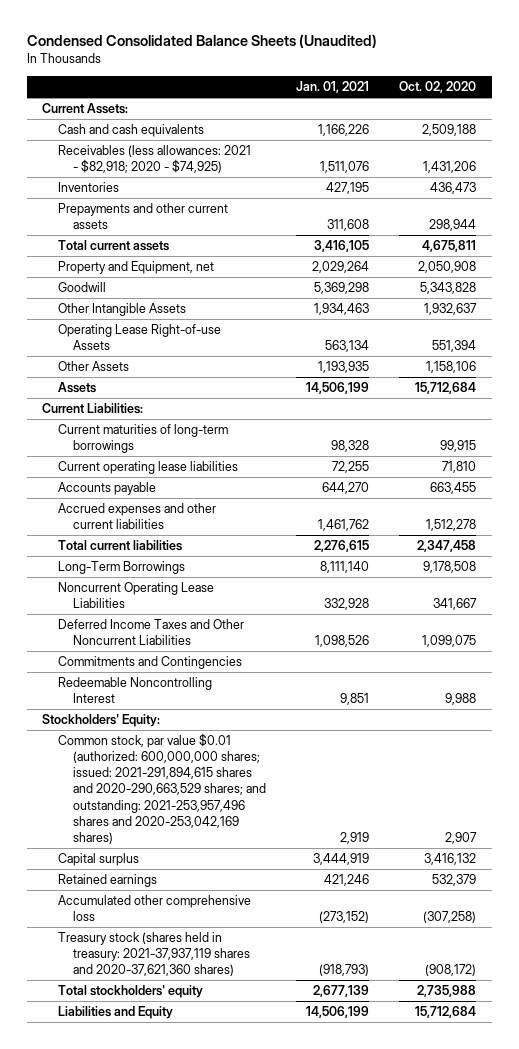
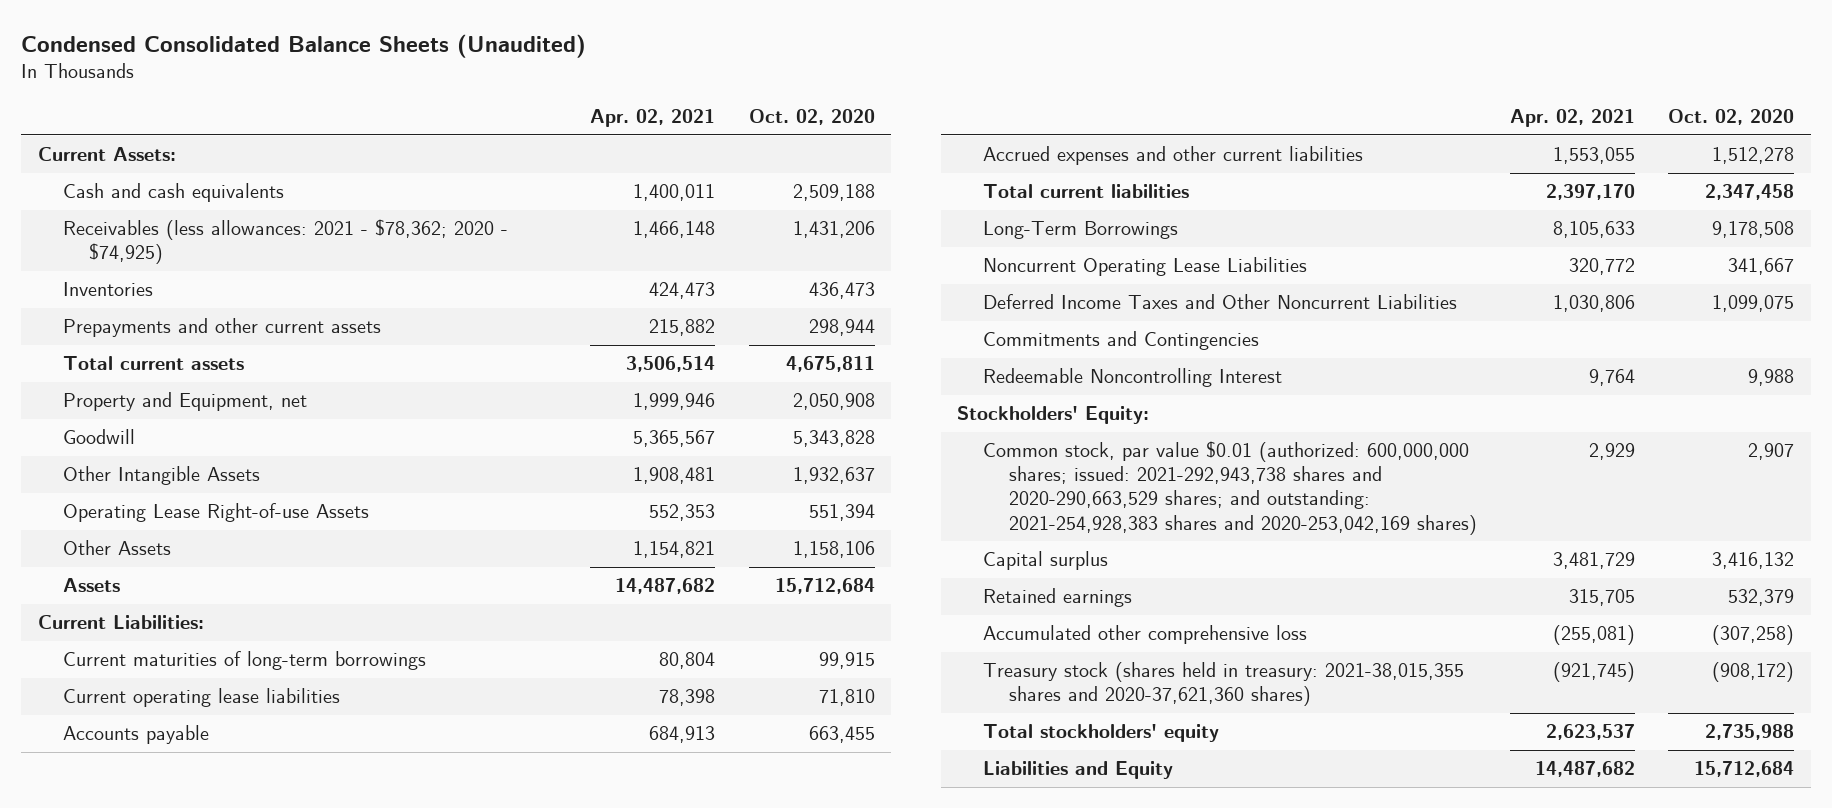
[296,80,370,93] Jan. 01, 2021 -> none
none -> [590,109,716,128] Apr. 02, 2021
[57,145,251,174] Receivables (less allowances: 2021 - $82,918; 2020 - $74,925) -> [63,219,509,265] Receivables (less allowances: 2021 - $78,362; 2020 - $74,925)
[57,733,267,844] Common stock, par value $0.01 (authorized: 600,000,000 shares; issued: 2021-291,894,615 shares and 2020-290,663,529 shares; and outstanding: 2021-253,957,496 shares and 2020-253,042,169 shares) -> [982,441,1477,535] Common stock, par value $0.01 (authorized: 600,000,000 shares; issued: 2021-292,943,738 shares and 2020-290,663,529 shares; and outstanding: 2021-254,928,383 shares and 2020-253,042,169 shares)
[57,932,251,977] Treasury stock (shares held in treasury: 2021-37,937,119 shares and 2020-37,621,360 shares) -> [982,662,1464,707] Treasury stock (shares held in treasury: 2021-38,015,355 shares and 2020-37,621,360 shares)

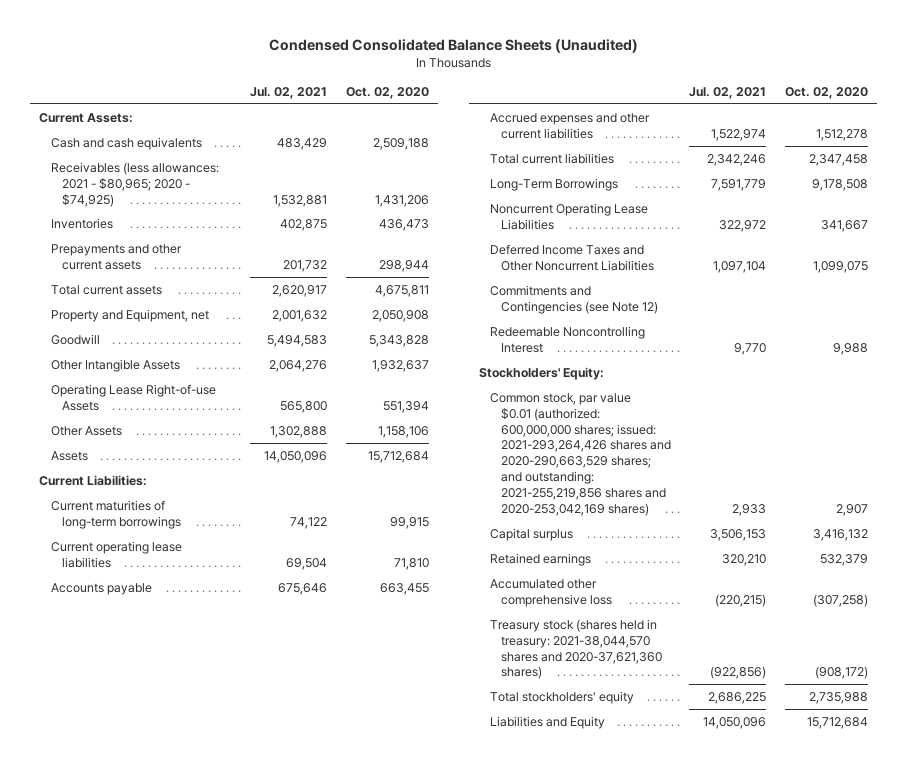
[590,109,716,128] Apr. 02, 2021 -> none
none -> [250,86,328,99] Jul. 02, 2021
[63,219,509,265] Receivables (less allowances: 2021 - $78,362; 2020 - $74,925) -> [50,161,219,207] Receivables (less allowances: 2021 - $80,965; 2020 - $74,925)
[982,331,1259,351] Commitments and Contingencies -> [489,284,658,314] Commitments and Contingencies (see Note 12)
[982,441,1477,535] Common stock, par value $0.01 (authorized: 600,000,000 shares; issued: 2021-292,943,738 shares and 2020-290,663,529 shares; and outstanding: 2021-254,928,383 shares and 2020-253,042,169 shares) -> [489,392,671,516] Common stock, par value $0.01 (authorized: 600,000,000 shares; issued: 2021-293,264,426 shares and 2020-290,663,529 shares; and outstanding: 2021-255,219,856 shares and 2020-253,042,169 shares)
[982,662,1464,707] Treasury stock (shares held in treasury: 2021-38,015,355 shares and 2020-37,621,360 shares) -> [489,618,662,680] Treasury stock (shares held in treasury: 2021-38,044,570 shares and 2020-37,621,360 shares)

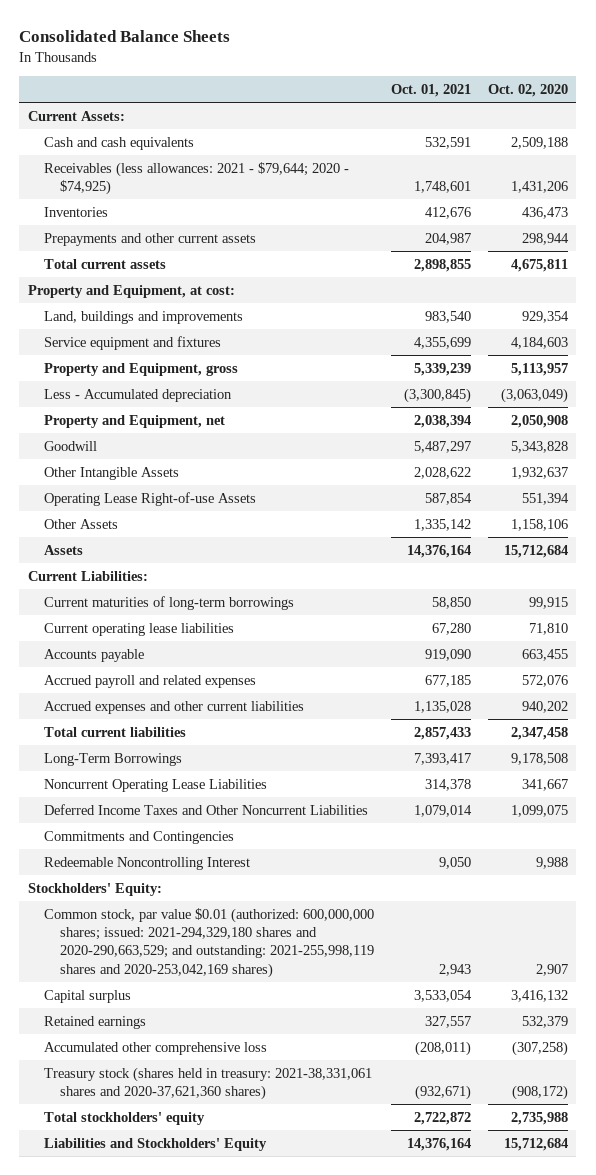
[268,38,638,53] Condensed Consolidated Balance Sheets (Unaudited) -> [19,30,231,43] Consolidated Balance Sheets
[250,86,328,99] Jul. 02, 2021 -> none
none -> [391,84,472,98] Oct. 01, 2021
[50,161,219,207] Receivables (less allowances: 2021 - $80,965; 2020 - $74,925) -> [44,161,350,196] Receivables (less allowances: 2021 - $79,644; 2020 - $74,925)
none -> [27,284,235,298] Property and Equipment, at cost:
none -> [44,310,244,324] Land, buildings and improvements
none -> [44,335,222,350] Service equipment and fixtures
none -> [44,362,239,376] Property and Equipment, gross
none -> [44,388,233,402] Less - Accumulated depreciation
none -> [44,674,257,688] Accrued payroll and related expenses
[815,128,868,141] 1,512,278 -> [522,700,569,713] 940,202
[489,284,658,314] Commitments and Contingencies (see Note 12) -> [44,830,235,844] Commitments and Contingencies
[489,392,671,516] Common stock, par value $0.01 (authorized: 600,000,000 shares; issued: 2021-293,264,426 shares and 2020-290,663,529 shares; and outstanding: 2021-255,219,856 shares and 2020-253,042,169 shares) -> [44,907,375,978] Common stock, par value $0.01 (authorized: 600,000,000 shares; issued: 2021-294,329,180 shares and 2020-290,663,529; and outstanding: 2021-255,998,119 shares and 2020-253,042,169 shares)
[489,618,662,680] Treasury stock (shares held in treasury: 2021-38,044,570 shares and 2020-37,621,360 shares) -> [44,1066,373,1101] Treasury stock (shares held in treasury: 2021-38,331,061 shares and 2020-37,621,360 shares)
[489,715,605,729] Liabilities and Equity -> [44,1137,268,1151] Liabilities and Stockholders' Equity

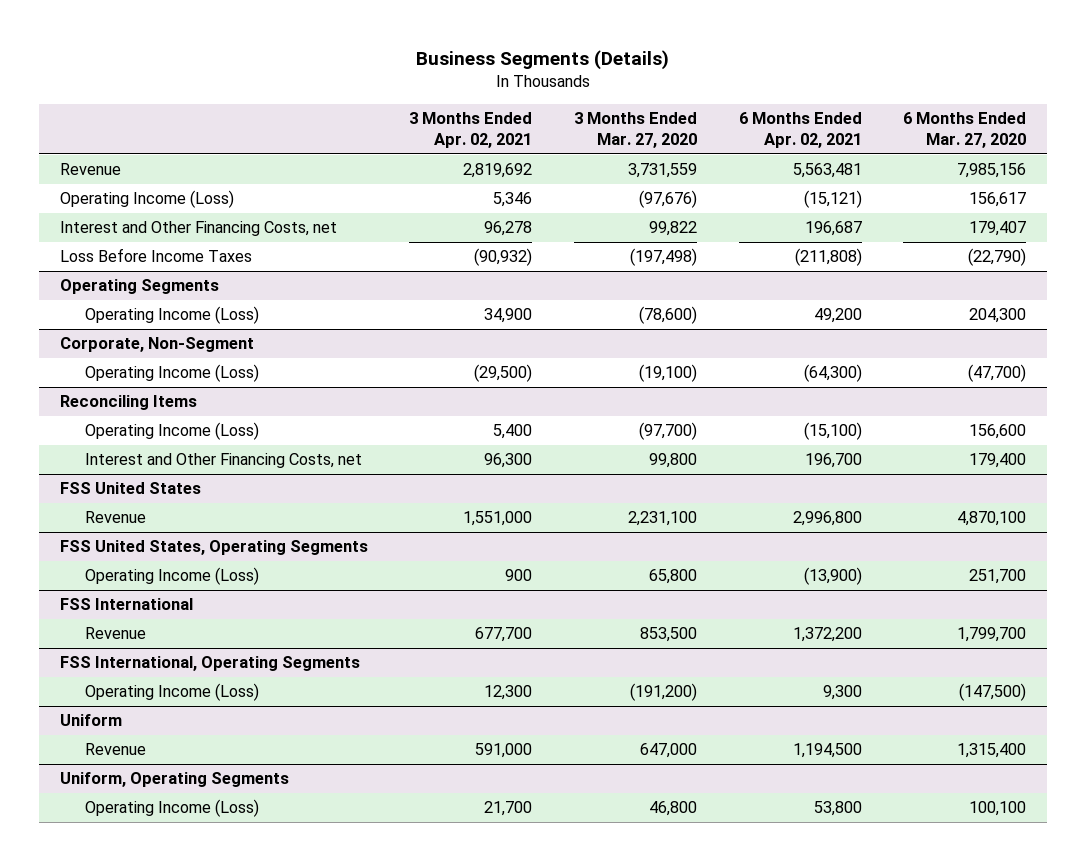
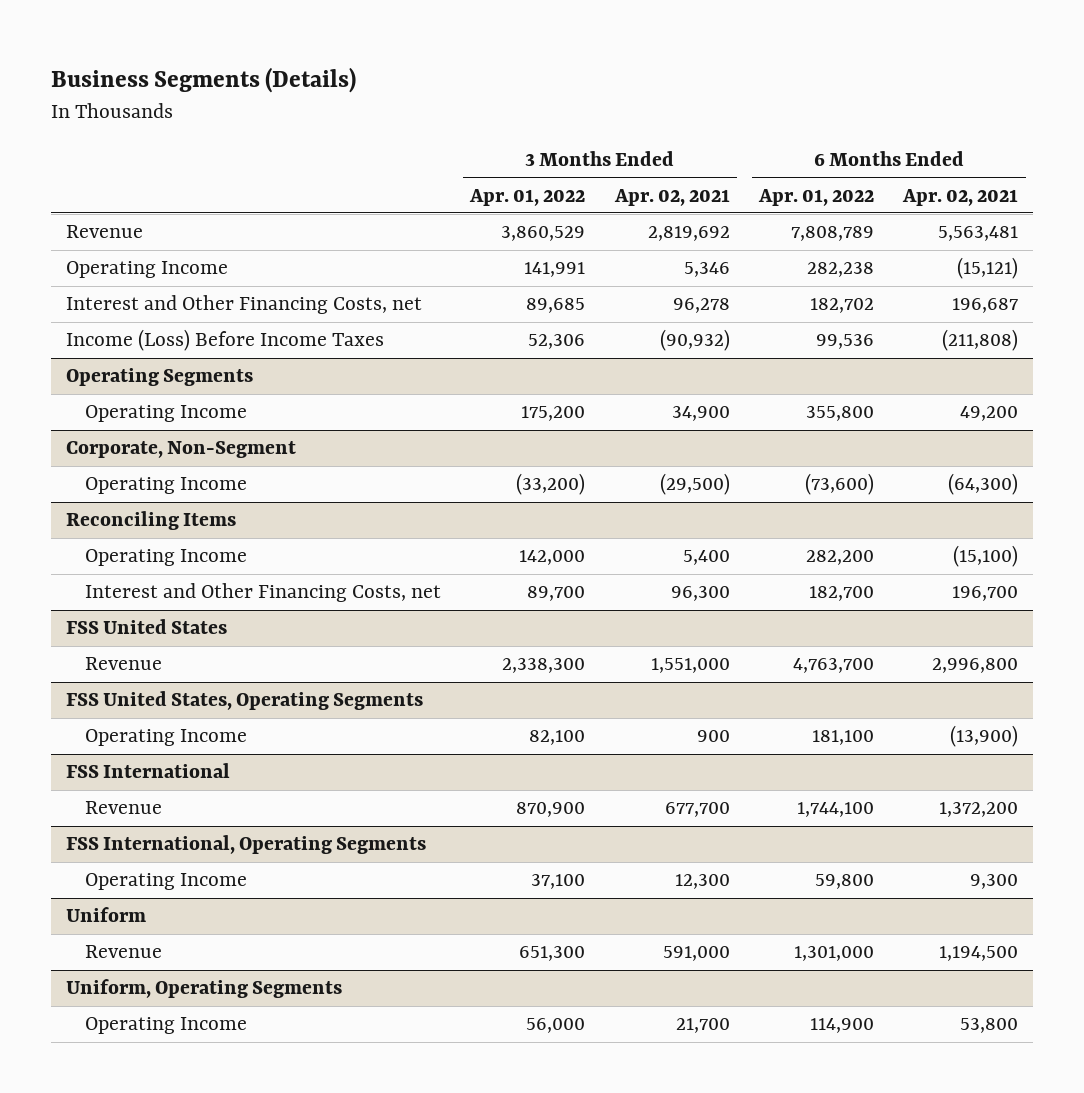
[573,112,697,149] 3 Months Ended Mar. 27, 2020 -> none
[903,112,1027,149] 6 Months Ended Mar. 27, 2020 -> none
none -> [469,188,586,206] Apr. 01, 2022
none -> [758,188,875,206] Apr. 01, 2022
[59,190,234,209] Operating Income (Loss) -> [65,261,228,279] Operating Income
[59,248,252,263] Loss Before Income Taxes -> [65,329,384,352] Income (Loss) Before Income Taxes
[85,306,260,325] Operating Income (Loss) -> [84,405,247,423] Operating Income
[85,364,260,383] Operating Income (Loss) -> [84,477,247,495] Operating Income
[85,422,260,441] Operating Income (Loss) -> [84,549,247,567] Operating Income
[85,567,260,586] Operating Income (Loss) -> [84,729,247,747] Operating Income
[85,683,260,702] Operating Income (Loss) -> [84,873,247,891] Operating Income
[85,799,260,818] Operating Income (Loss) -> [84,1017,247,1035] Operating Income

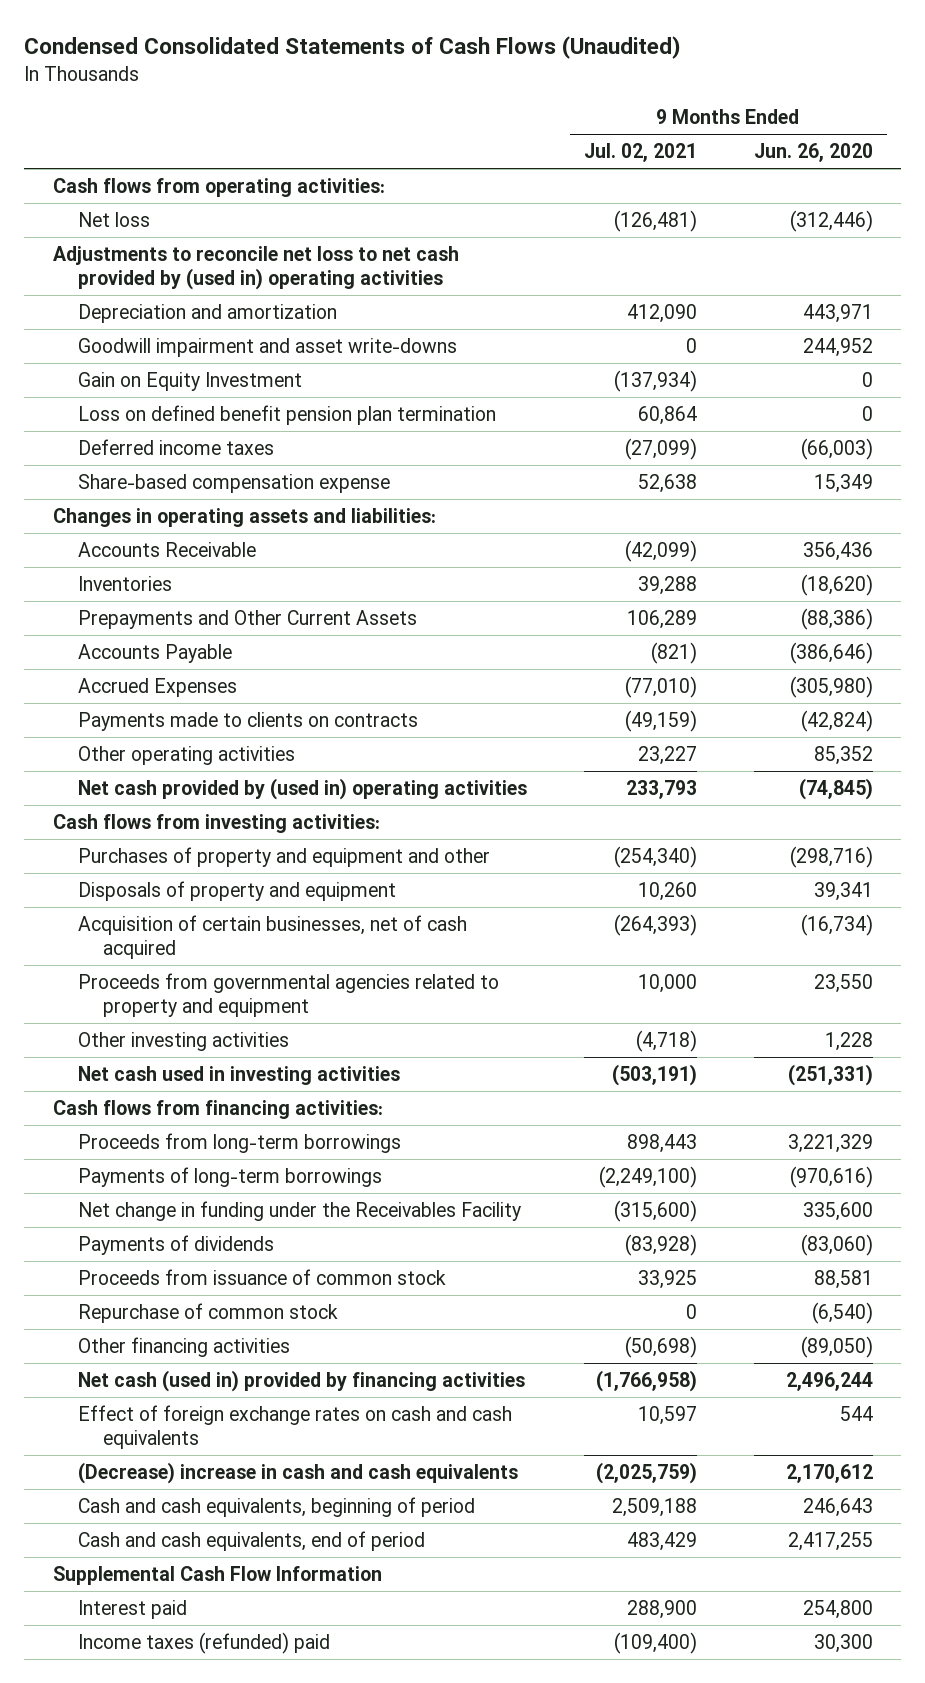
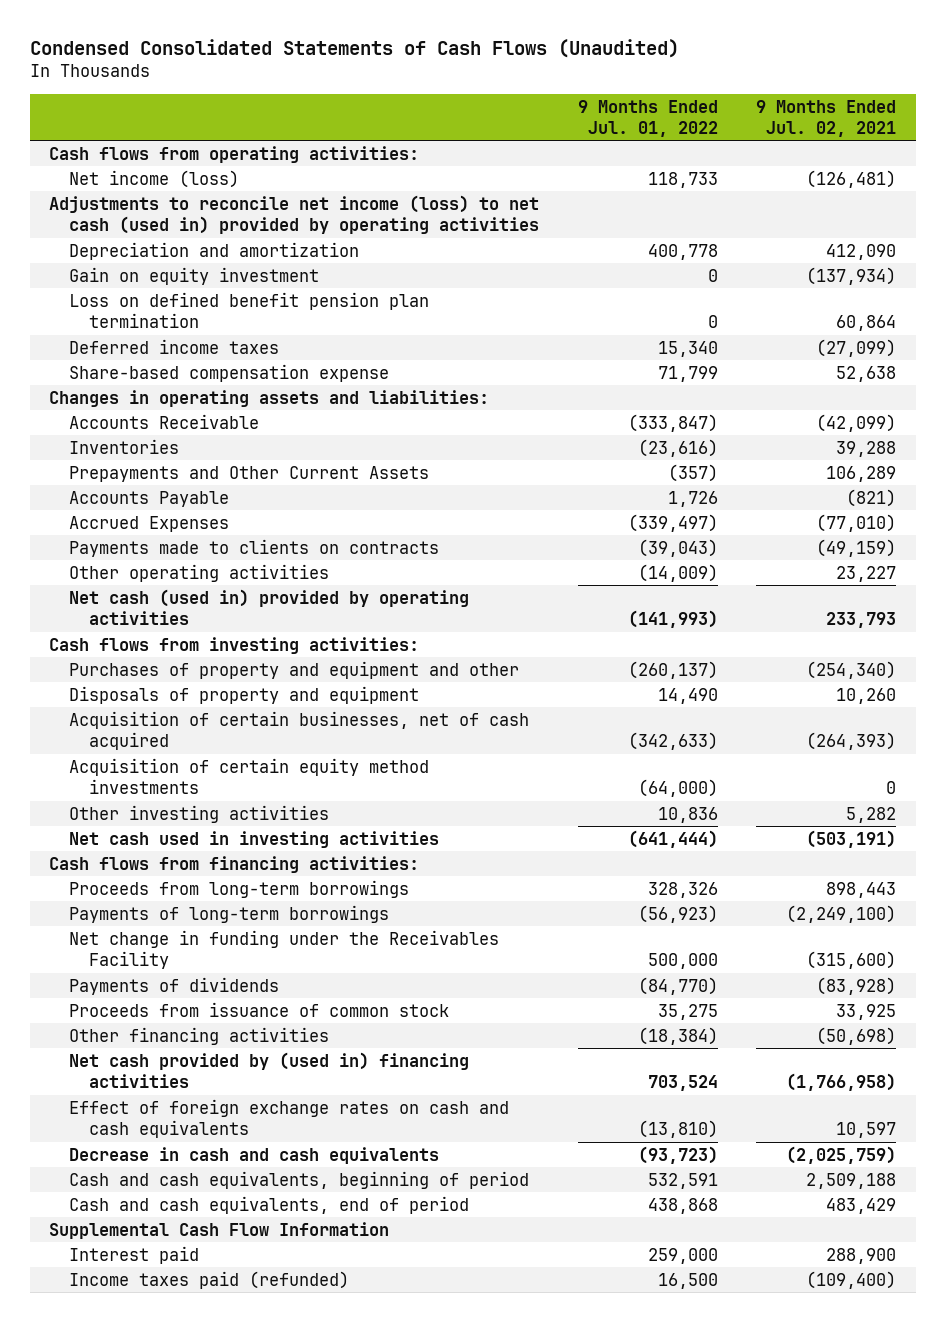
[753,143,873,163] Jun. 26, 2020 -> none
none -> [577,99,718,137] 9 Months Ended Jul. 01, 2022
[77,212,150,228] Net loss -> [69,169,240,188] Net income (loss)
[52,246,459,291] Adjustments to reconcile net loss to net cash provided by (used in) operating activities -> [49,194,540,234] Adjustments to reconcile net income (loss) to net cash (used in) provided by operating activities
[77,338,457,358] Goodwill impairment and asset write-downs -> none
[77,372,302,392] Gain on Equity Investment -> [69,266,320,285] Gain on equity investment
[77,778,527,801] Net cash provided by (used in) operating activities -> [69,588,470,625] Net cash (used in) provided by operating activities
[77,973,499,1018] Proceeds from governmental agencies related to property and equipment -> none
none -> [69,757,430,794] Acquisition of certain equity method investments
[635,1030,697,1053] (4,718) -> [846,806,897,823] 5,282
[77,1303,338,1324] Repurchase of common stock -> none
[77,1370,525,1393] Net cash (used in) provided by financing activities -> [69,1051,470,1088] Net cash provided by (used in) financing activities
[77,1462,518,1485] (Decrease) increase in cash and cash equivalents -> [69,1146,440,1164] Decrease in cash and cash equivalents
[77,1632,330,1655] Income taxes (refunded) paid -> [69,1270,350,1289] Income taxes paid (refunded)

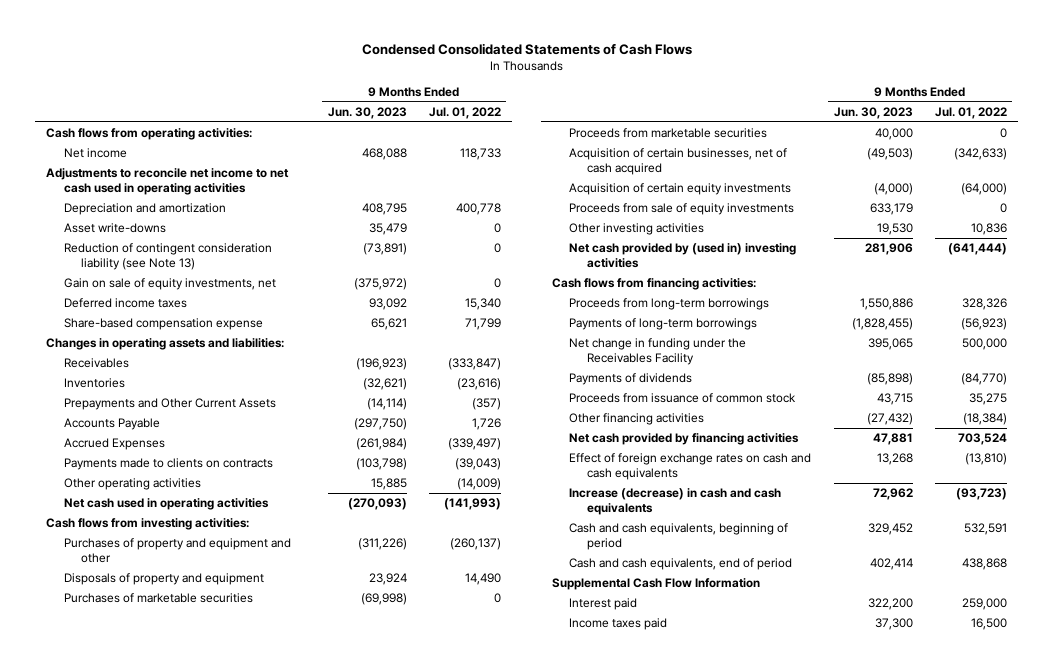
[29,39,679,59] Condensed Consolidated Statements of Cash Flows (Unaudited) -> [361,42,692,55] Condensed Consolidated Statements of Cash Flows
[756,99,897,137] 9 Months Ended Jul. 02, 2021 -> none
none -> [327,106,407,119] Jun. 30, 2023
[69,169,240,188] Net income (loss) -> [63,148,127,159] Net income
[49,194,540,234] Adjustments to reconcile net income (loss) to net cash (used in) provided by operating activities -> [46,168,290,195] Adjustments to reconcile net income to net cash used in operating activities
[69,291,430,328] Loss on defined benefit pension plan termination -> none
none -> [63,223,166,234] Asset write-downs
none -> [63,243,272,270] Reduction of contingent consideration liability (see Note 13)
[69,266,320,285] Gain on equity investment -> [63,278,276,291] Gain on sale of equity investments, net
[69,413,260,429] Accounts Receivable -> [63,358,129,369] Receivables
[69,588,470,625] Net cash (used in) provided by operating activities -> [63,498,269,511] Net cash used in operating activities
none -> [63,593,253,604] Purchases of marketable securities
none -> [569,128,768,139] Proceeds from marketable securities
[69,757,430,794] Acquisition of certain equity method investments -> [569,183,792,196] Acquisition of certain equity investments
none -> [569,203,795,216] Proceeds from sale of equity investments
[69,830,440,848] Net cash used in investing activities -> [569,243,797,268] Net cash provided by (used in) investing activities
[69,1051,470,1088] Net cash provided by (used in) financing activities -> [569,433,800,446] Net cash provided by financing activities
[69,1146,440,1164] Decrease in cash and cash equivalents -> [569,488,782,515] Increase (decrease) in cash and cash equivalents
[69,1270,350,1289] Income taxes paid (refunded) -> [569,618,668,631] Income taxes paid

